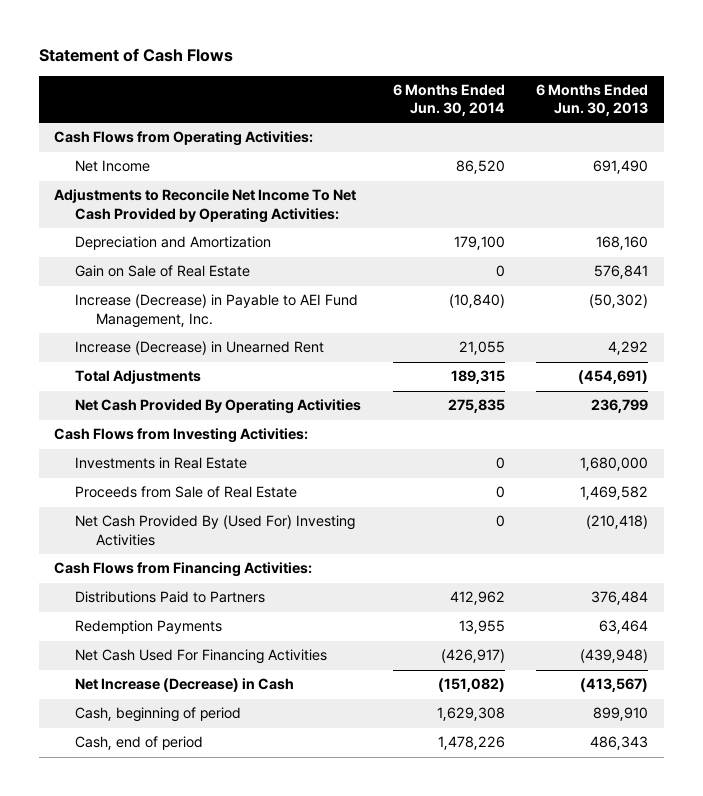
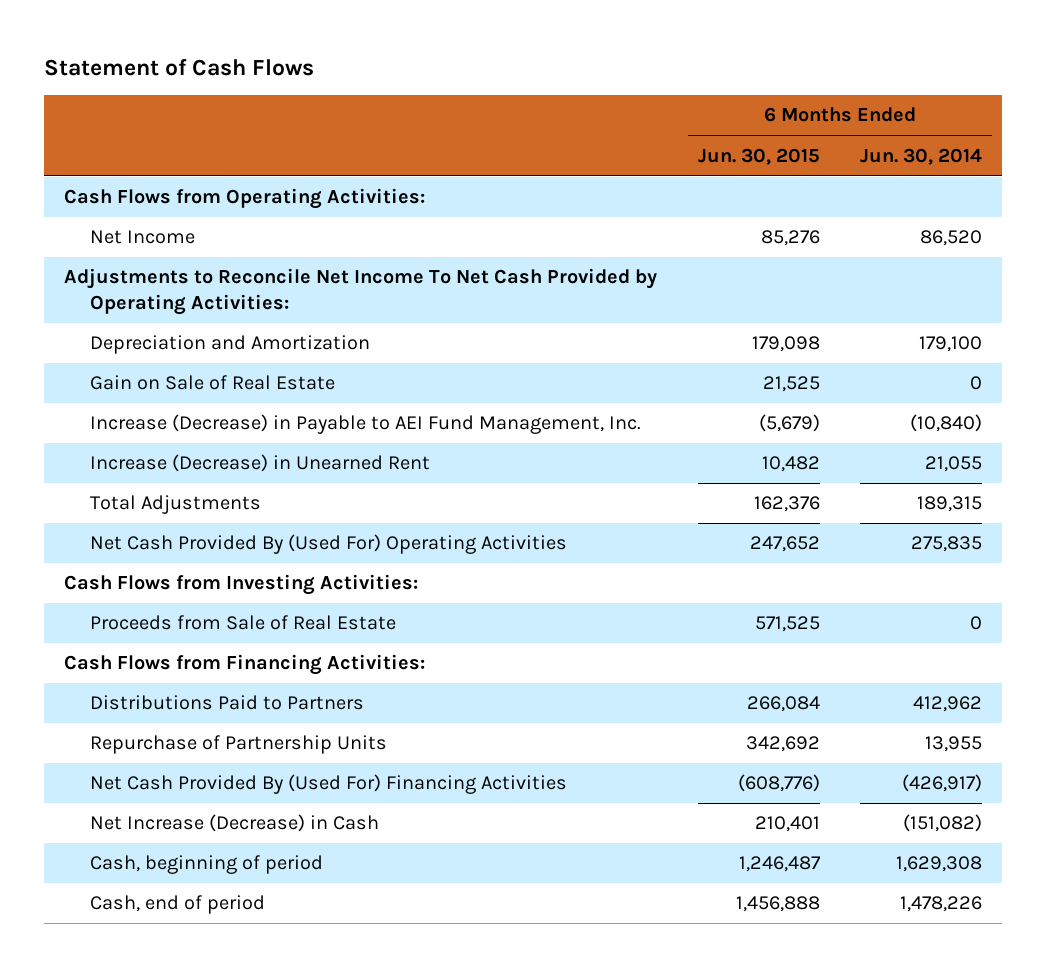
[536,84,649,117] 6 Months Ended Jun. 30, 2013 -> none
none -> [697,147,820,165] Jun. 30, 2015
[75,399,362,415] Net Cash Provided By Operating Activities -> [90,534,568,555] Net Cash Provided By (Used For) Operating Activities
[75,457,248,470] Investments in Real Estate -> none
[75,515,356,546] Net Cash Provided By (Used For) Investing Activities -> none
[75,620,223,635] Redemption Payments -> [90,735,388,755] Repurchase of Partnership Units
[75,649,328,665] Net Cash Used For Financing Activities -> [90,774,568,795] Net Cash Provided By (Used For) Financing Activities

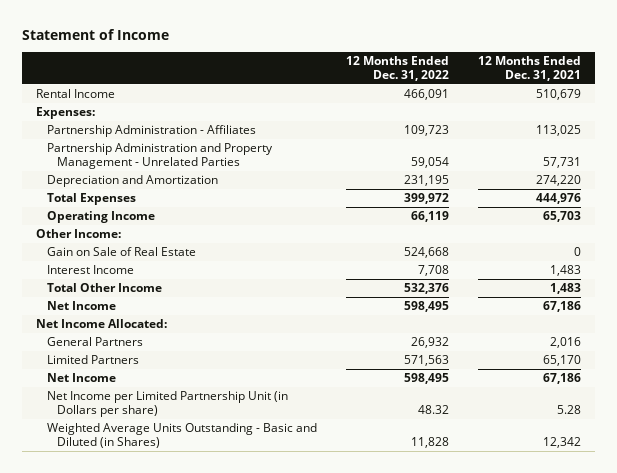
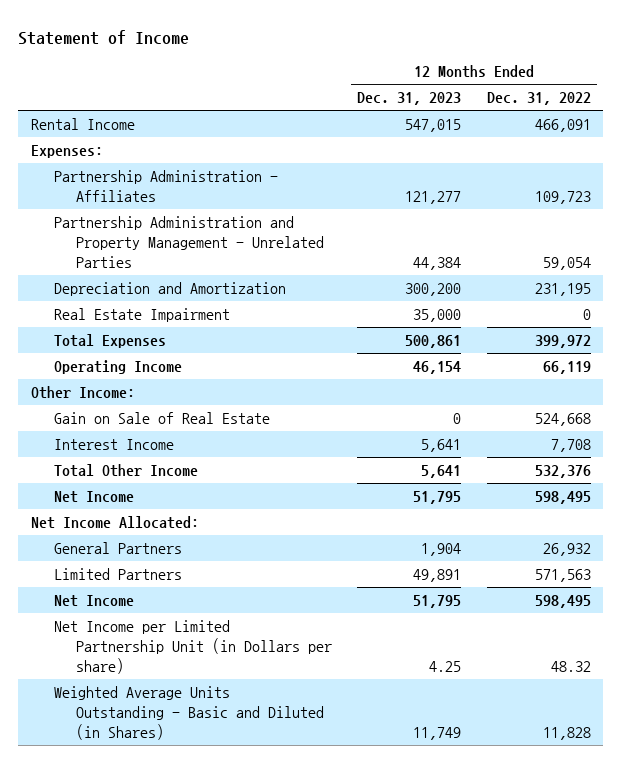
[477,55,581,81] 12 Months Ended Dec. 31, 2021 -> none
none -> [357,92,462,106] Dec. 31, 2023
none -> [53,307,230,322] Real Estate Impairment

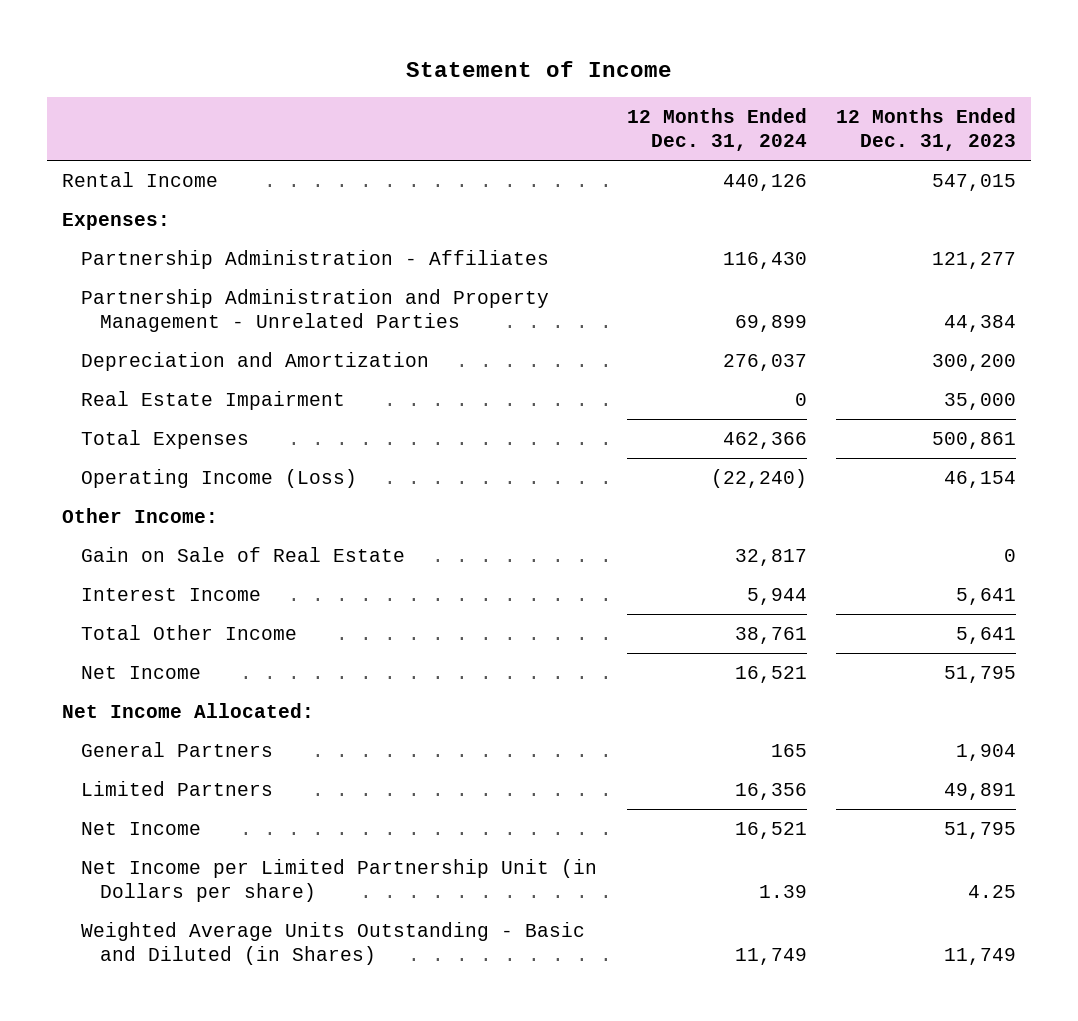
[486,92,591,106] Dec. 31, 2022 -> none
none -> [626,107,807,152] 12 Months Ended Dec. 31, 2024
[53,359,182,374] Operating Income -> [81,468,358,488] Operating Income (Loss)

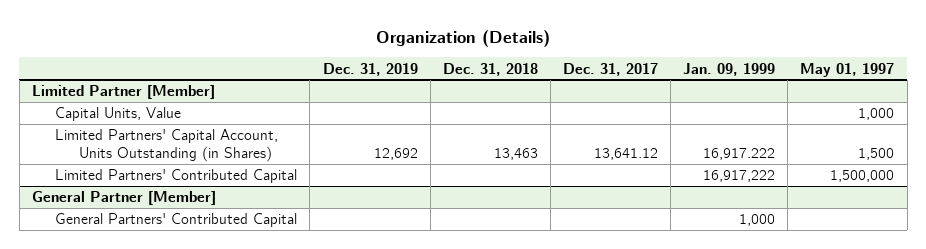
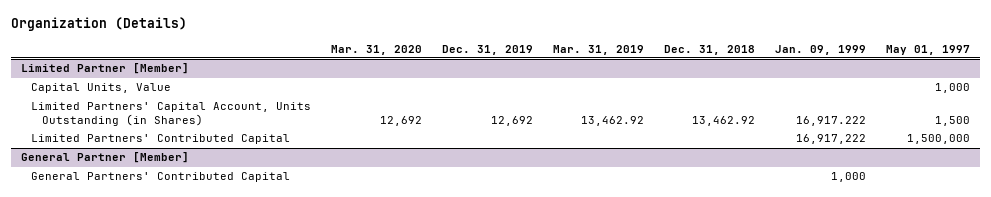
[562,62,658,76] Dec. 31, 2017 -> none
none -> [331,44,423,55] Mar. 31, 2020
none -> [553,44,645,55] Mar. 31, 2019
[493,147,538,160] 13,463 -> [692,115,756,126] 13,462.92

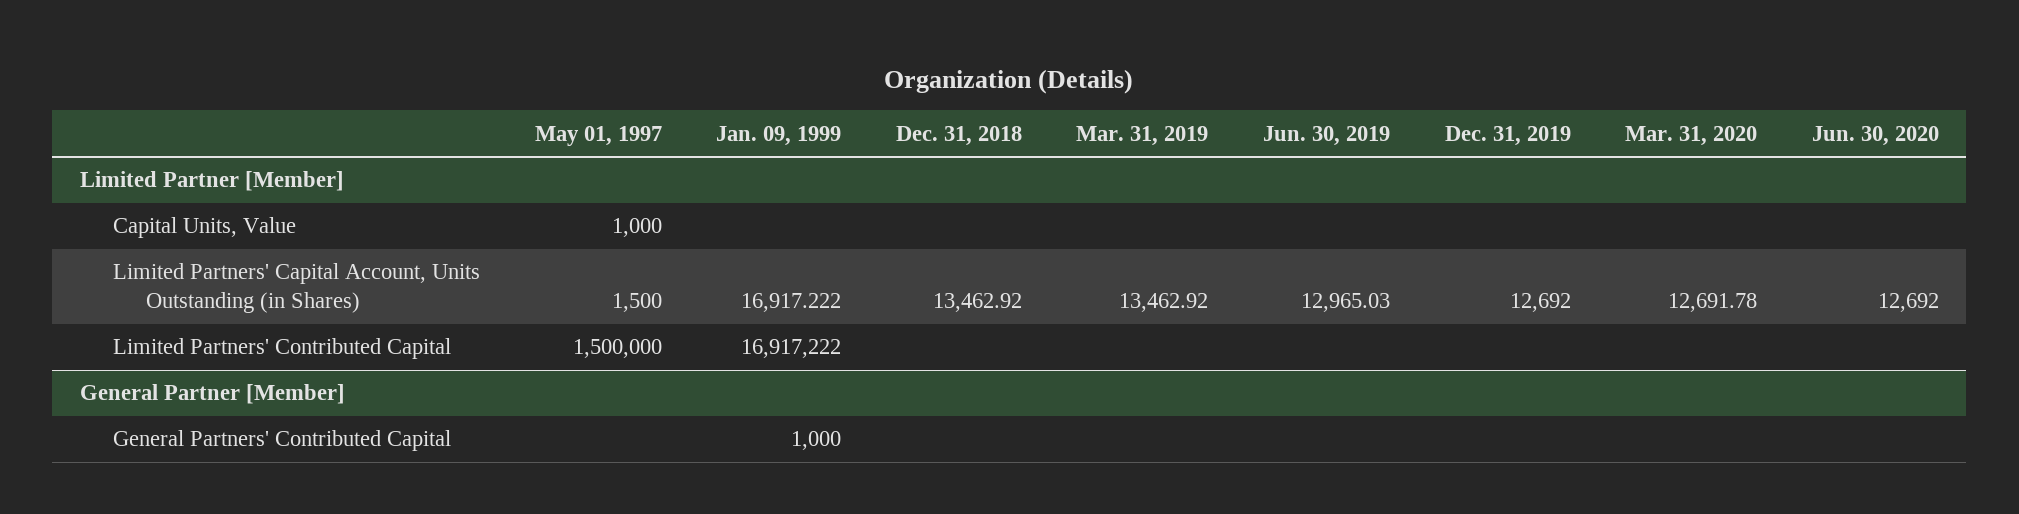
none -> [1263,125,1391,146] Jun. 30, 2019
none -> [1811,125,1939,146] Jun. 30, 2020
[380,115,423,126] 12,692 -> [1668,293,1758,313] 12,691.78

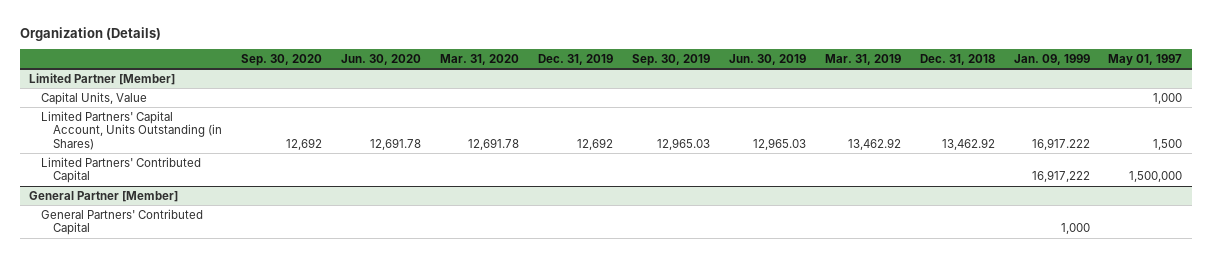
none -> [241,53,323,66] Sep. 30, 2020
none -> [631,53,710,66] Sep. 30, 2019
[1877,293,1939,313] 12,692 -> [370,138,422,151] 12,691.78

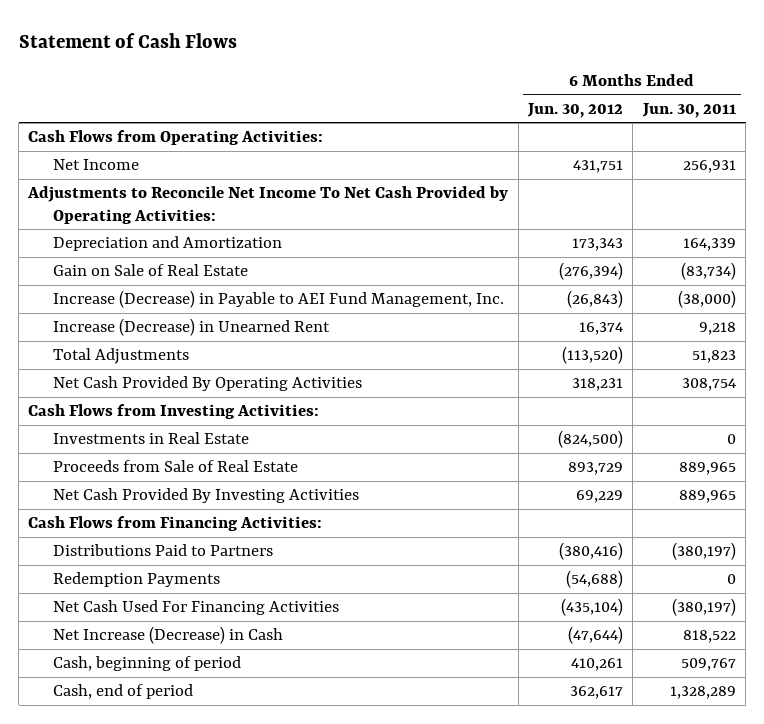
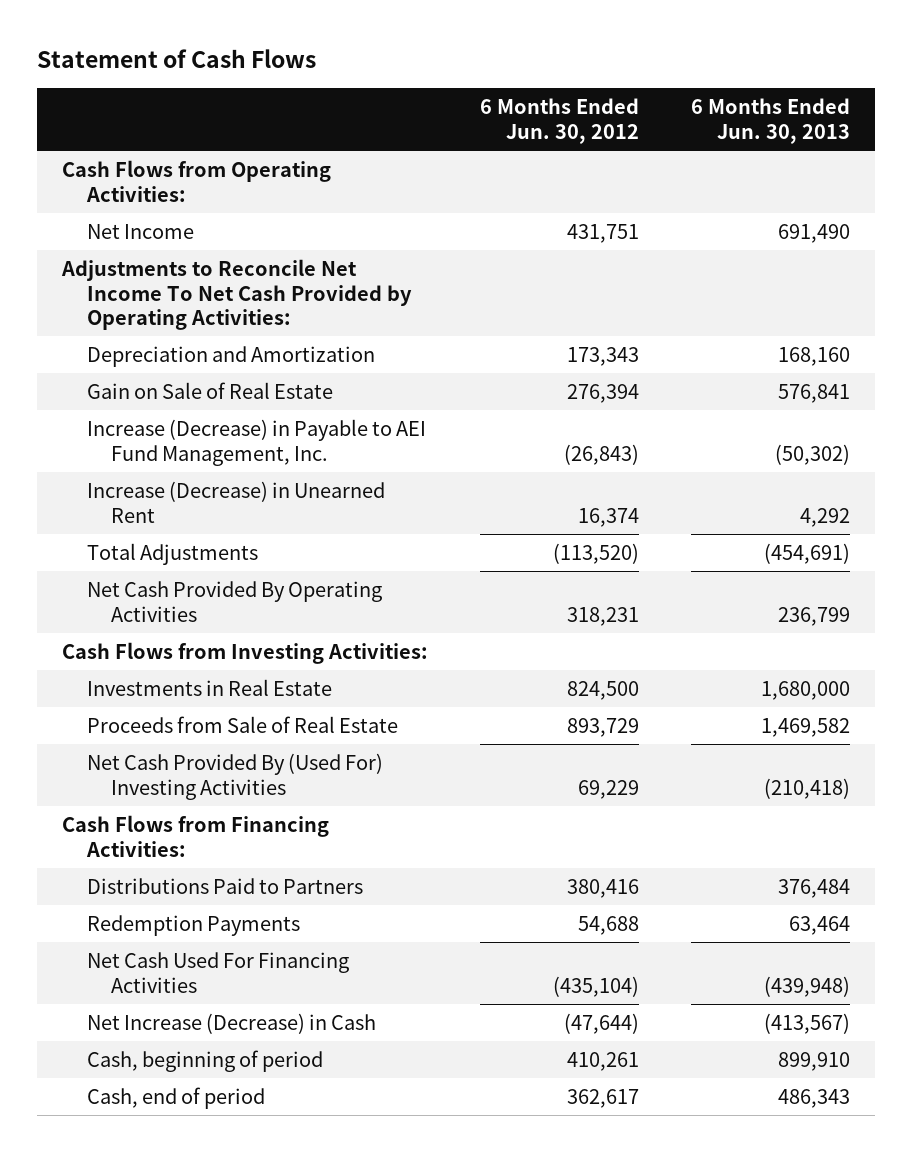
[641,103,736,119] Jun. 30, 2011 -> none
none -> [690,98,850,144] 6 Months Ended Jun. 30, 2013
[559,262,624,281] (276,394) -> [567,384,640,404] 276,394
[558,430,624,449] (824,500) -> [567,681,640,701] 824,500
[53,488,360,504] Net Cash Provided By Investing Activities -> [86,753,383,800] Net Cash Provided By (Used For) Investing Activities
[559,542,624,561] (380,416) -> [567,879,640,899] 380,416
[566,570,624,589] (54,688) -> [578,916,640,936] 54,688

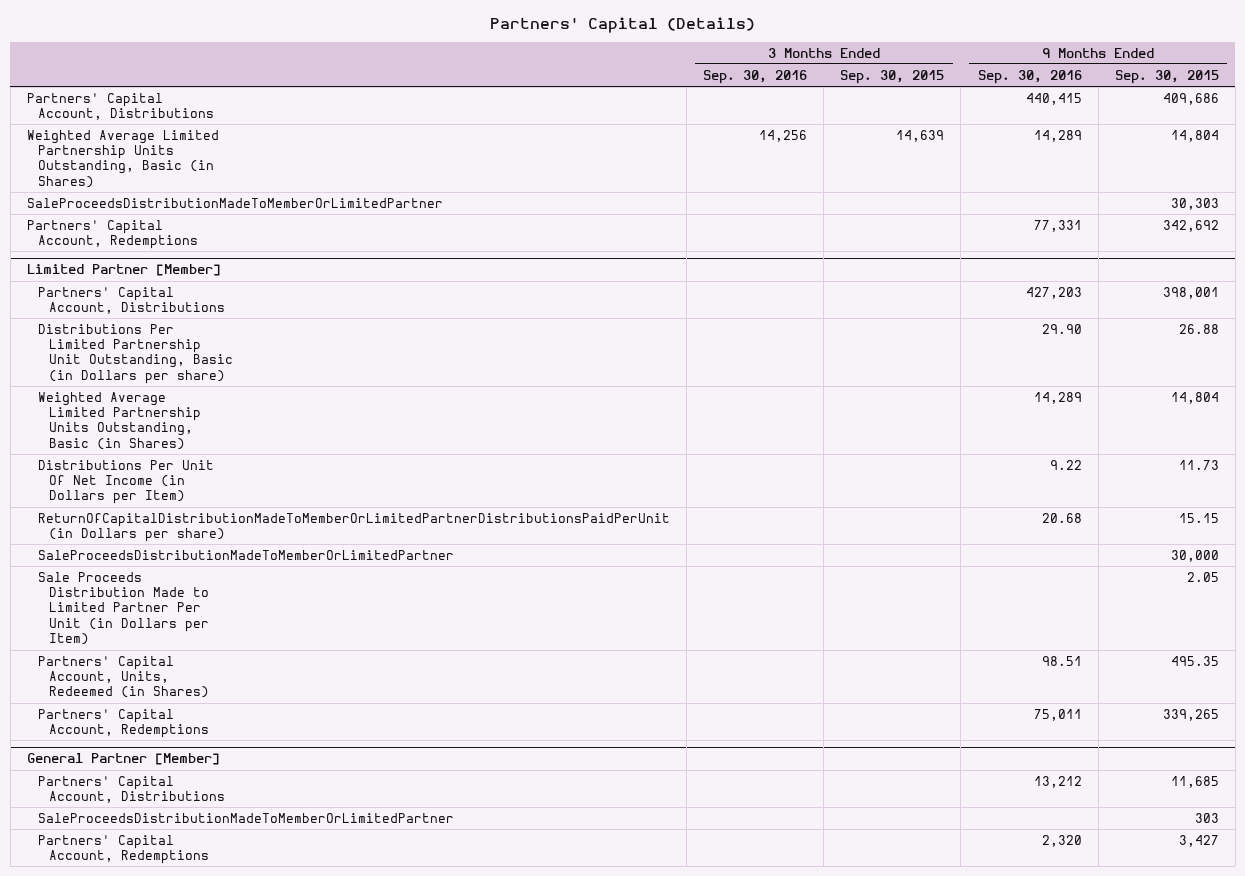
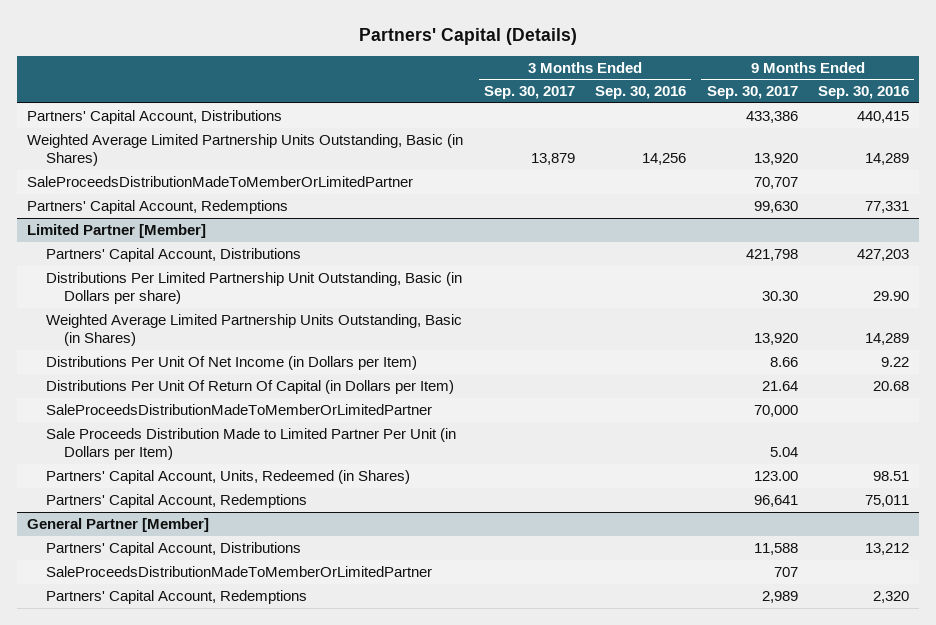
[840,69,945,84] Sep. 30, 2015 -> none
[1114,69,1219,84] Sep. 30, 2015 -> none
none -> [483,86,575,100] Sep. 30, 2017
none -> [706,86,798,100] Sep. 30, 2017
[37,512,670,543] ReturnOfCapitalDistributionMadeToMemberOrLimitedPartnerDistributionsPaidPerUnit (in Dollars per share) -> [45,380,454,395] Distributions Per Unit Of Return Of Capital (in Dollars per Item)

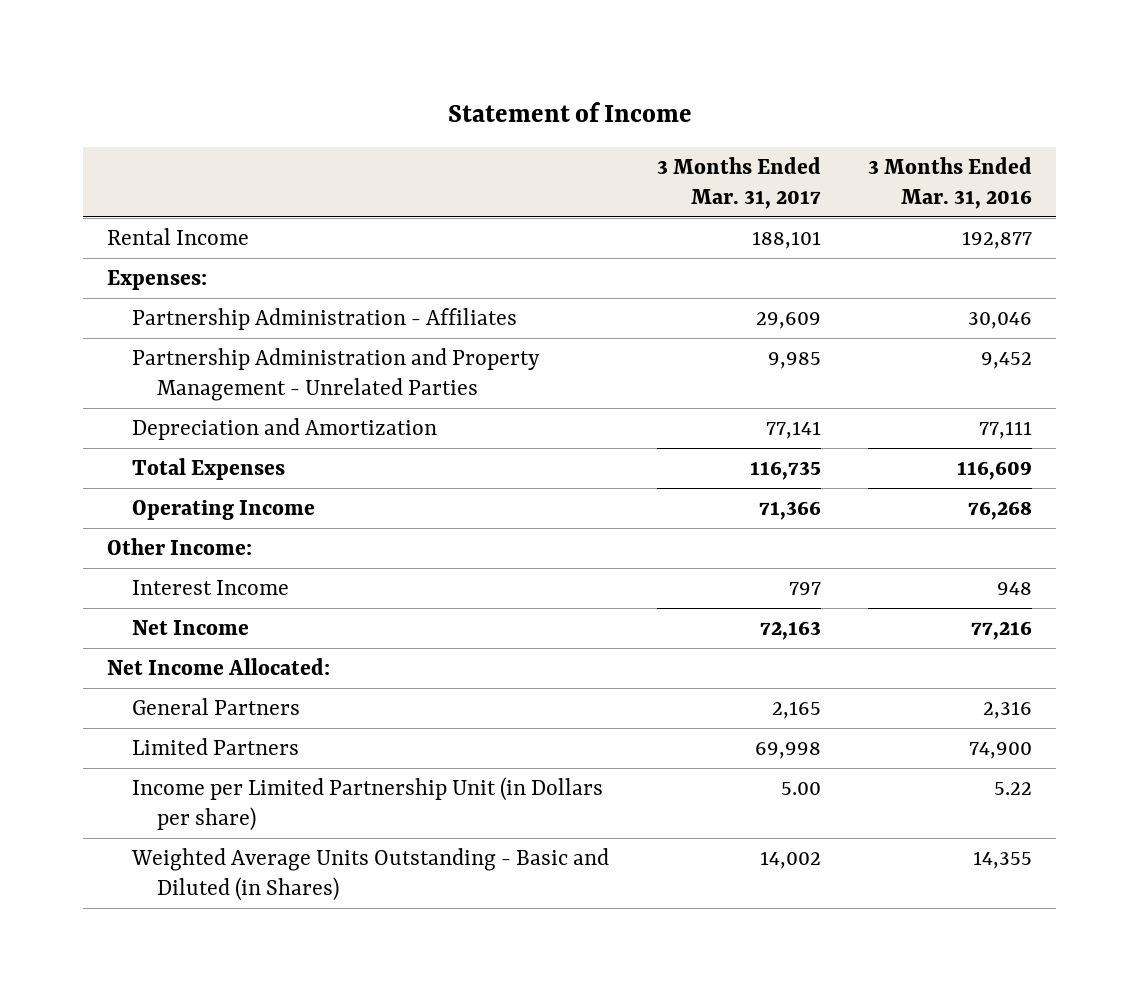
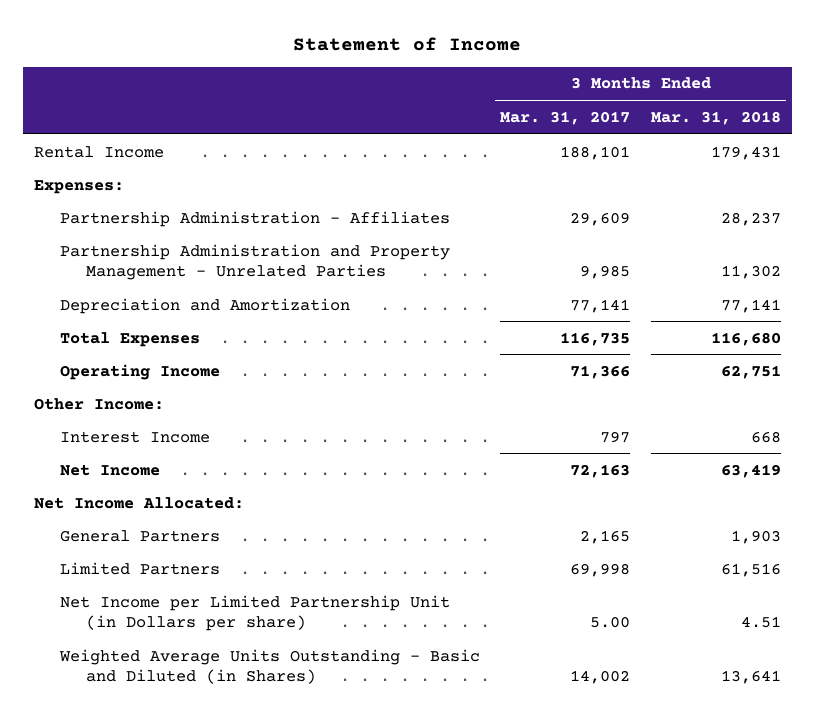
[868,157,1033,209] 3 Months Ended Mar. 31, 2016 -> none
none -> [651,110,782,125] Mar. 31, 2018
[131,777,603,831] Income per Limited Partnership Unit (in Dollars per share) -> [59,594,450,631] Net Income per Limited Partnership Unit (in Dollars per share)

